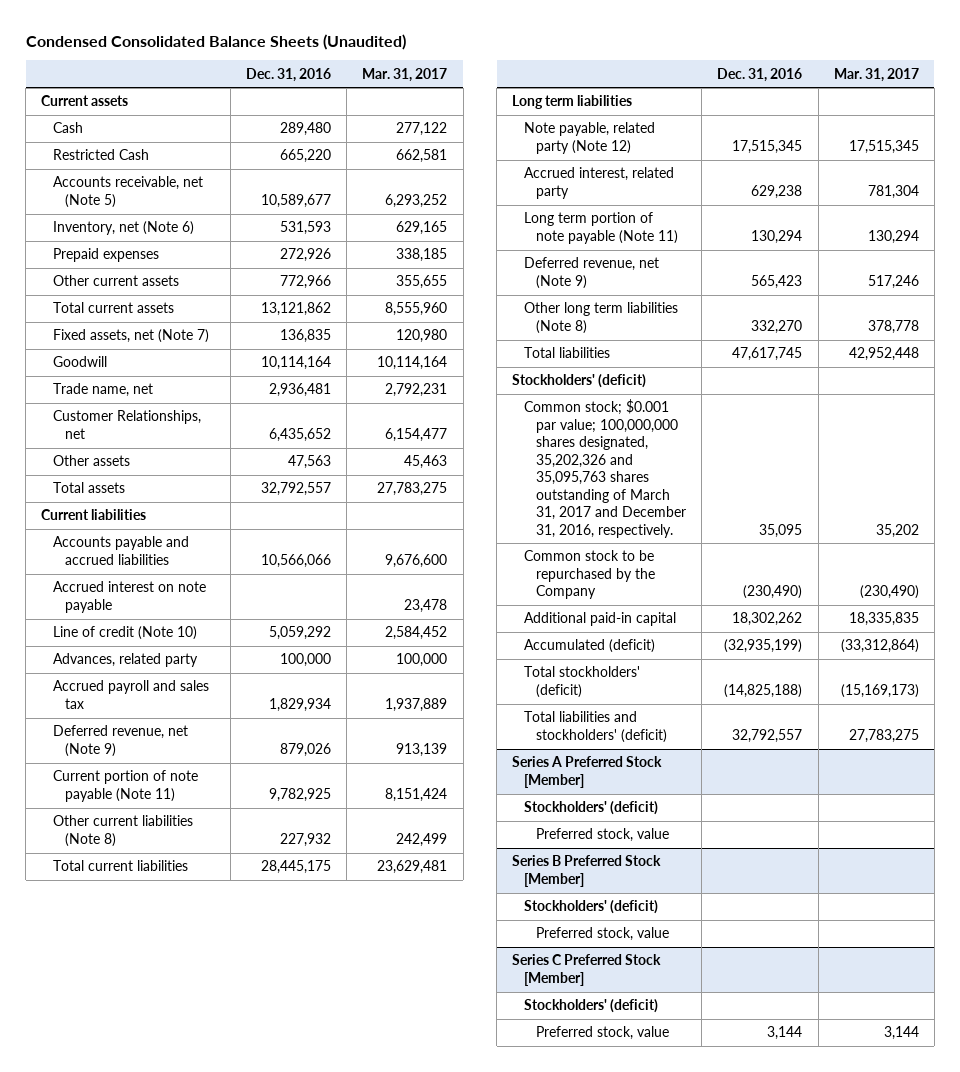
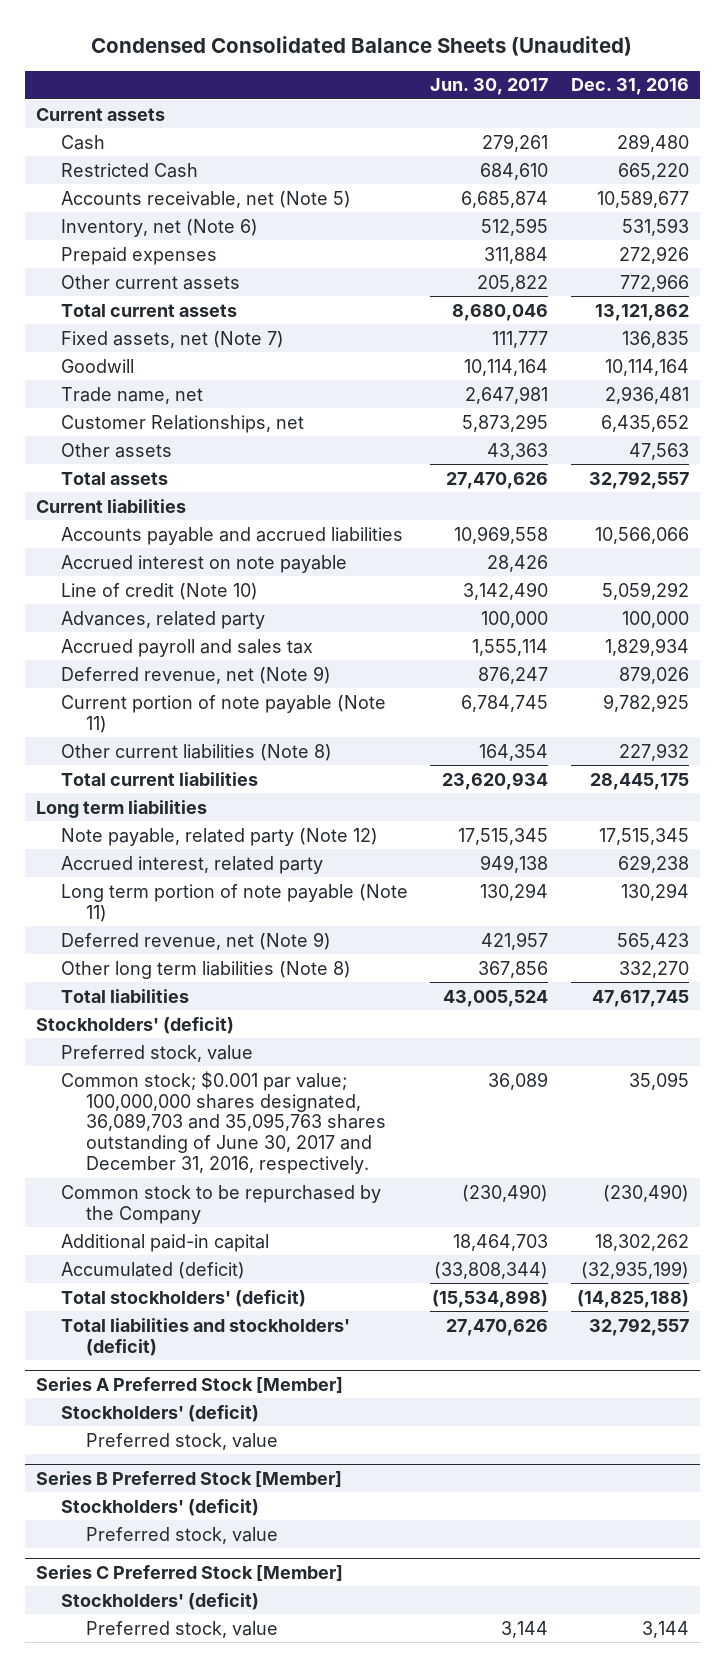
[362,67,448,82] Mar. 31, 2017 -> none
none -> [430,78,549,96] Jun. 30, 2017
none -> [60,1044,253,1062] Preferred stock, value
[524,399,687,538] Common stock; $0.001 par value; 100,000,000 shares designated, 35,202,326 and 35,095,763 shares outstanding of March 31, 2017 and December 31, 2016, respectively. -> [60,1070,386,1175] Common stock; $0.001 par value; 100,000,000 shares designated, 36,089,703 and 35,095,763 shares outstanding of June 30, 2017 and December 31, 2016, respectively.

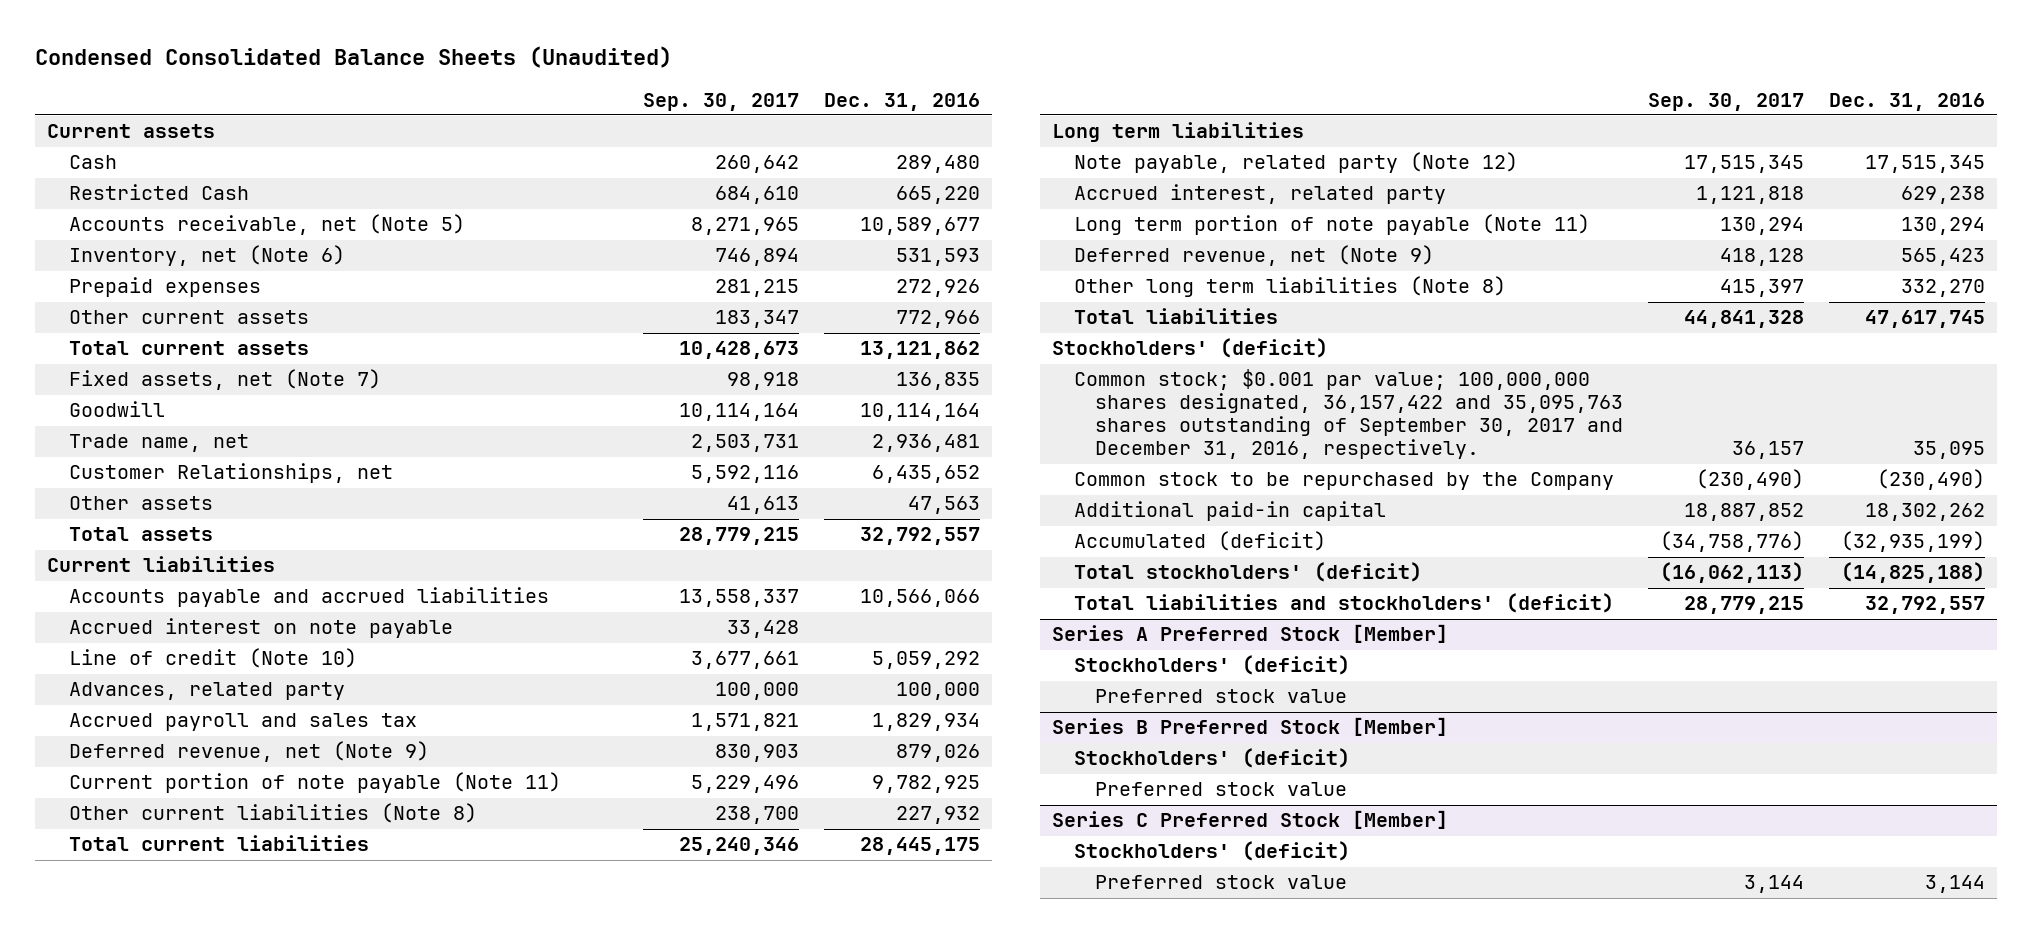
[430,78,549,96] Jun. 30, 2017 -> none
none -> [642,92,799,111] Sep. 30, 2017
[60,1044,253,1062] Preferred stock, value -> none
[60,1070,386,1175] Common stock; $0.001 par value; 100,000,000 shares designated, 36,089,703 and 35,095,763 shares outstanding of June 30, 2017 and December 31, 2016, respectively. -> [1073,369,1624,460] Common stock; $0.001 par value; 100,000,000 shares designated, 36,157,422 and 35,095,763 shares outstanding of September 30, 2017 and December 31, 2016, respectively.
[85,1432,278,1450] Preferred stock, value -> [1095,689,1348,704] Preferred stock value
[85,1526,278,1544] Preferred stock, value -> [1095,782,1348,797] Preferred stock value
[85,1620,278,1638] Preferred stock, value -> [1095,875,1348,890] Preferred stock value

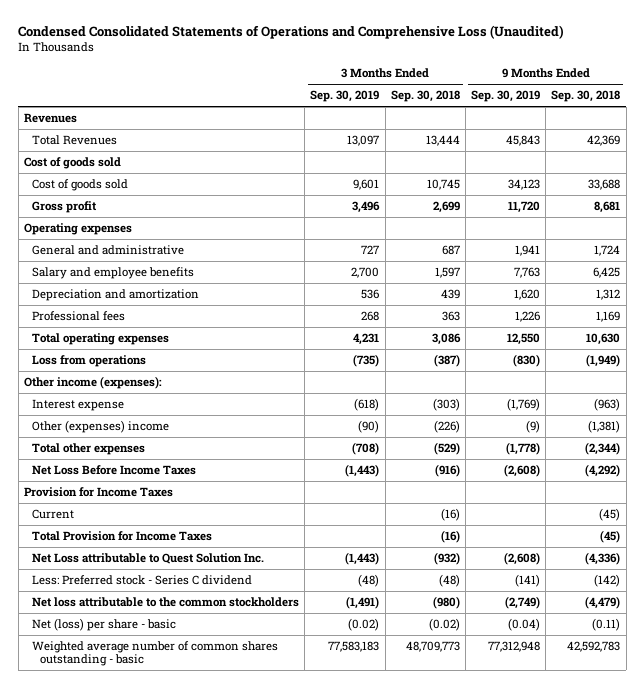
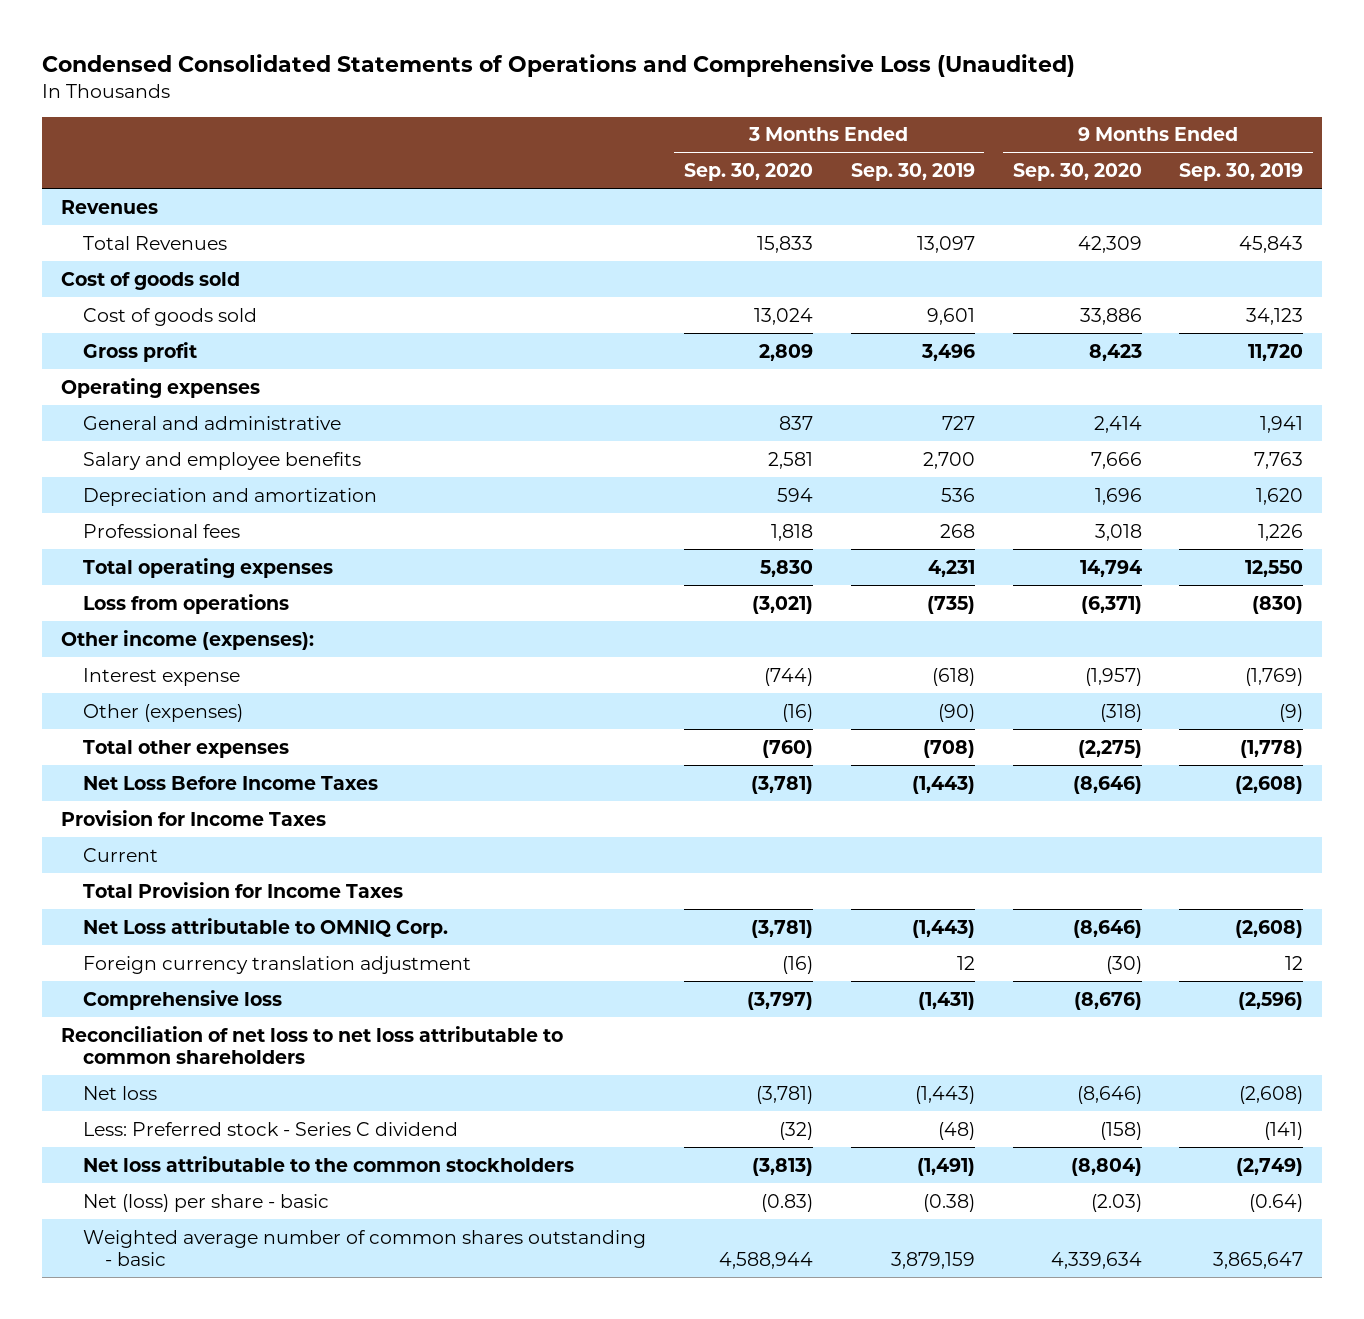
[390,90,460,103] Sep. 30, 2018 -> none
[551,90,621,103] Sep. 30, 2018 -> none
none -> [683,163,813,182] Sep. 30, 2020
none -> [1012,163,1142,182] Sep. 30, 2020
[32,419,170,433] Other (expenses) income -> [83,703,244,722] Other (expenses)
[32,552,265,564] Net Loss attributable to Quest Solution Inc. -> [83,917,449,938] Net Loss attributable to OMNIQ Corp.
none -> [83,955,472,974] Foreign currency translation adjustment
none -> [83,989,283,1010] Comprehensive loss
none -> [60,1025,563,1065] Reconciliation of net loss to net loss attributable to common shareholders
none -> [83,1085,158,1100] Net loss
[348,617,380,631] (0.02) -> [922,1193,975,1212] (0.38)
[508,617,541,631] (0.04) -> [1249,1193,1304,1212] (0.64)
[328,640,380,652] 77,583,183 -> [890,1252,975,1270] 3,879,159
[488,640,541,652] 77,312,948 -> [1213,1252,1304,1270] 3,865,647

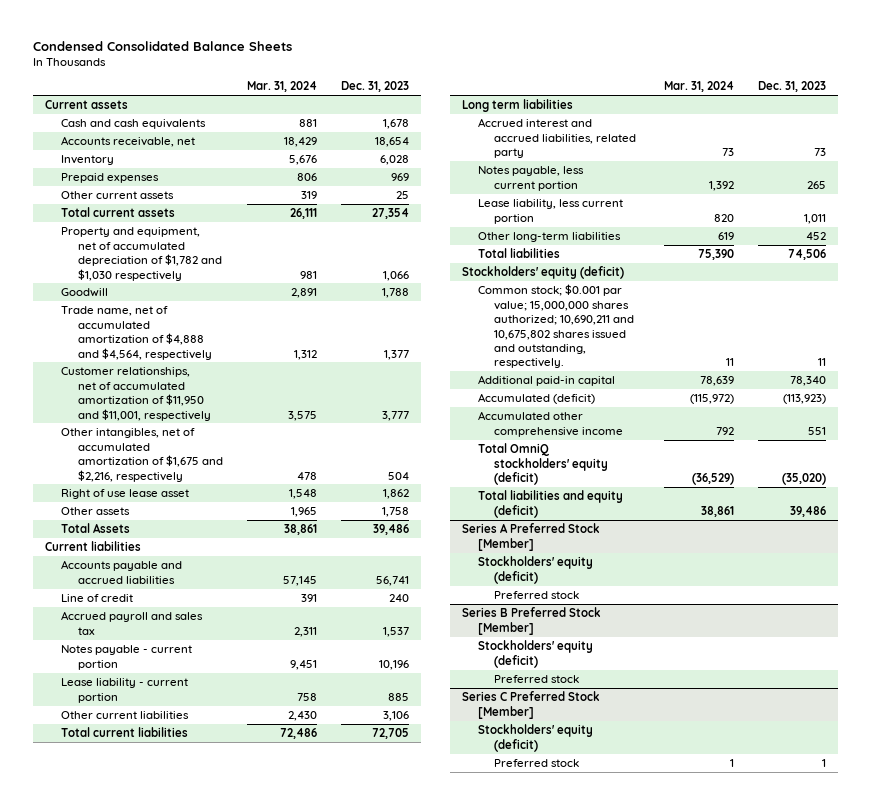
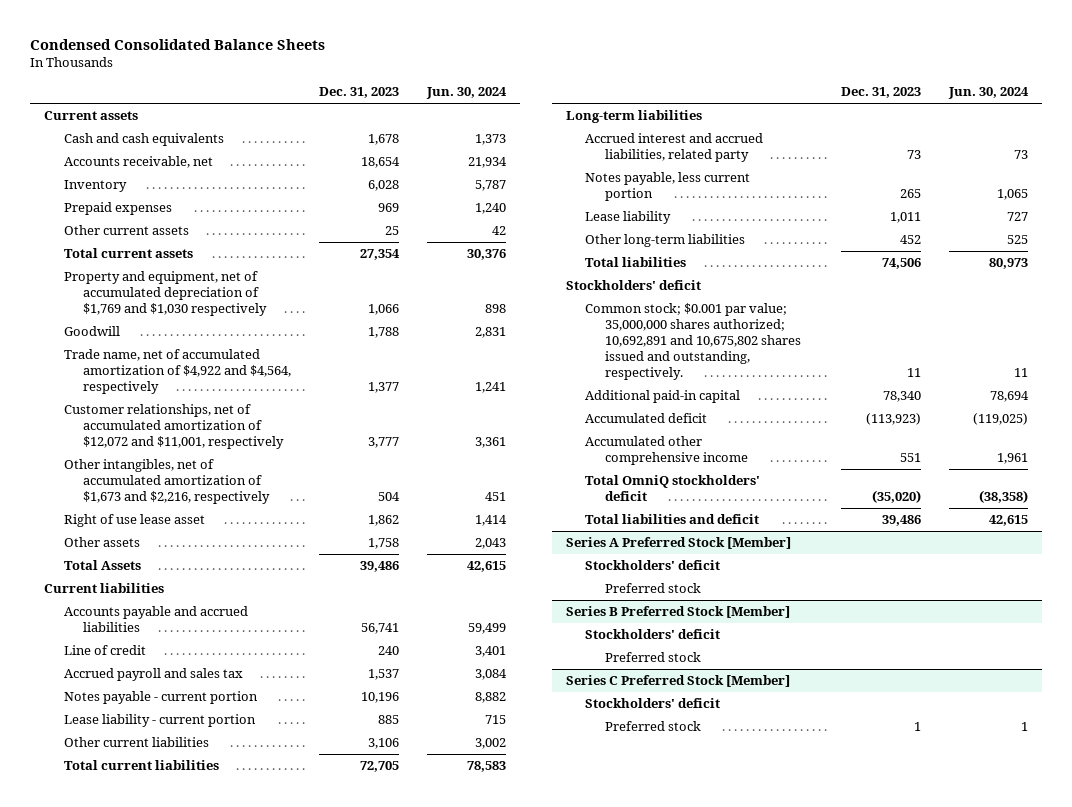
[246,81,317,93] Mar. 31, 2024 -> none
none -> [426,87,508,100] Jun. 30, 2024
[61,227,222,281] Property and equipment, net of accumulated depreciation of $1,782 and $1,030 respectively -> [63,271,268,317] Property and equipment, net of accumulated depreciation of $1,769 and $1,030 respectively
[61,306,212,360] Trade name, net of accumulated amortization of $4,888 and $4,564, respectively -> [63,349,292,395] Trade name, net of accumulated amortization of $4,922 and $4,564, respectively
[61,367,211,421] Customer relationships, net of accumulated amortization of $11,950 and $11,001, respectively -> [63,404,285,450] Customer relationships, net of accumulated amortization of $12,072 and $11,001, respectively
[61,428,223,482] Other intangibles, net of accumulated amortization of $1,675 and $2,216, respectively -> [63,459,271,505] Other intangibles, net of accumulated amortization of $1,673 and $2,216, respectively
[461,99,573,113] Long term liabilities -> [565,110,702,124] Long-term liabilities
[478,199,624,224] Lease liability, less current portion -> [585,211,672,225] Lease liability
[461,266,624,280] Stockholders' equity (deficit) -> [565,280,701,291] Stockholders' deficit
[478,284,635,369] Common stock; $0.001 par value; 15,000,000 shares authorized; 10,690,211 and 10,675,802 shares issued and outstanding, respectively. -> [585,303,801,381] Common stock; $0.001 par value; 35,000,000 shares authorized; 10,692,891 and 10,675,802 shares issued and outstanding, respectively.
[478,393,596,405] Accumulated (deficit) -> [585,413,708,424] Accumulated deficit
[478,443,609,486] Total OmniQ stockholders' equity (deficit) -> [585,475,761,502] Total OmniQ stockholders' deficit
[478,490,624,518] Total liabilities and equity (deficit) -> [585,514,760,525] Total liabilities and deficit
[478,556,594,584] Stockholders' equity (deficit) -> [585,560,721,571] Stockholders' deficit
[478,640,594,668] Stockholders' equity (deficit) -> [585,629,721,640] Stockholders' deficit
[478,724,594,752] Stockholders' equity (deficit) -> [585,698,721,709] Stockholders' deficit

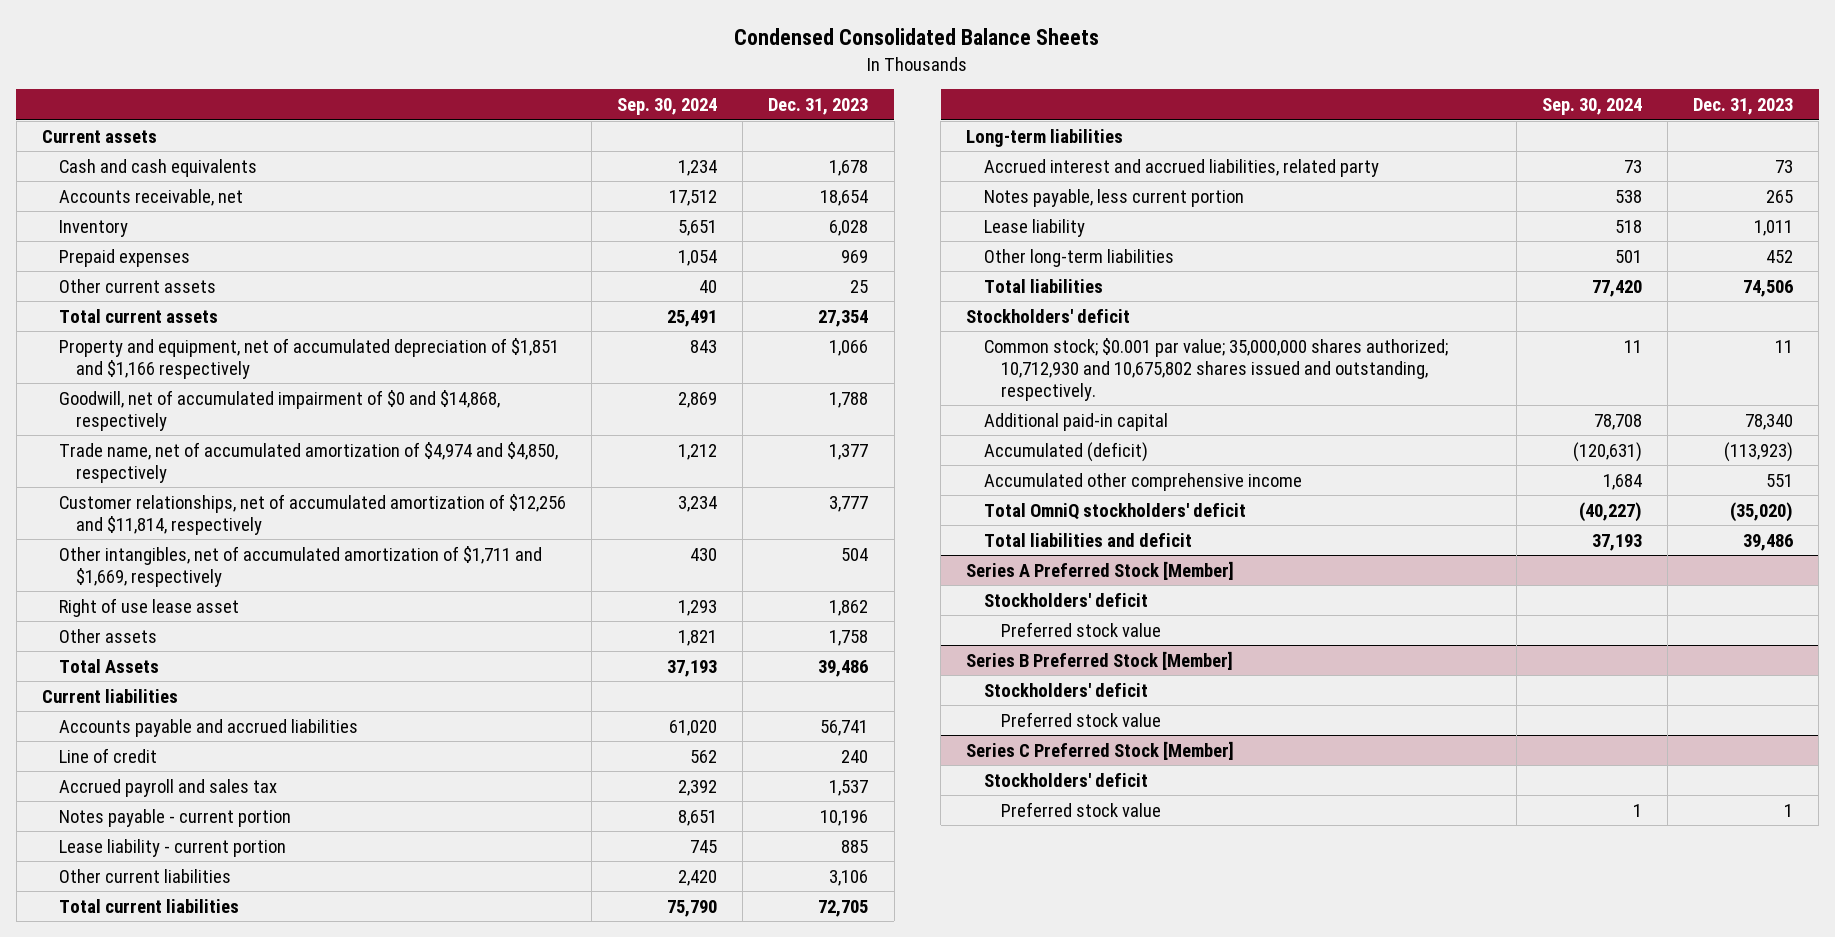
[426,87,508,100] Jun. 30, 2024 -> none
none -> [617,98,718,116] Sep. 30, 2024
[63,271,268,317] Property and equipment, net of accumulated depreciation of $1,769 and $1,030 respectively -> [59,337,560,379] Property and equipment, net of accumulated depreciation of $1,851 and $1,166 respectively
[63,326,120,337] Goodwill -> [59,389,501,431] Goodwill, net of accumulated impairment of $0 and $14,868, respectively
[63,349,292,395] Trade name, net of accumulated amortization of $4,922 and $4,564, respectively -> [59,441,559,483] Trade name, net of accumulated amortization of $4,974 and $4,850, respectively
[63,404,285,450] Customer relationships, net of accumulated amortization of $12,072 and $11,001, respectively -> [59,493,567,535] Customer relationships, net of accumulated amortization of $12,256 and $11,814, respectively
[63,459,271,505] Other intangibles, net of accumulated amortization of $1,673 and $2,216, respectively -> [59,545,543,587] Other intangibles, net of accumulated amortization of $1,711 and $1,669, respectively
[585,303,801,381] Common stock; $0.001 par value; 35,000,000 shares authorized; 10,692,891 and 10,675,802 shares issued and outstanding, respectively. -> [983,337,1448,401] Common stock; $0.001 par value; 35,000,000 shares authorized; 10,712,930 and 10,675,802 shares issued and outstanding, respectively.
[585,413,708,424] Accumulated deficit -> [983,441,1148,462] Accumulated (deficit)
[604,583,701,594] Preferred stock -> [1000,621,1161,637] Preferred stock value
[604,652,701,663] Preferred stock -> [1000,711,1161,727] Preferred stock value
[604,721,701,732] Preferred stock -> [1000,801,1161,817] Preferred stock value

